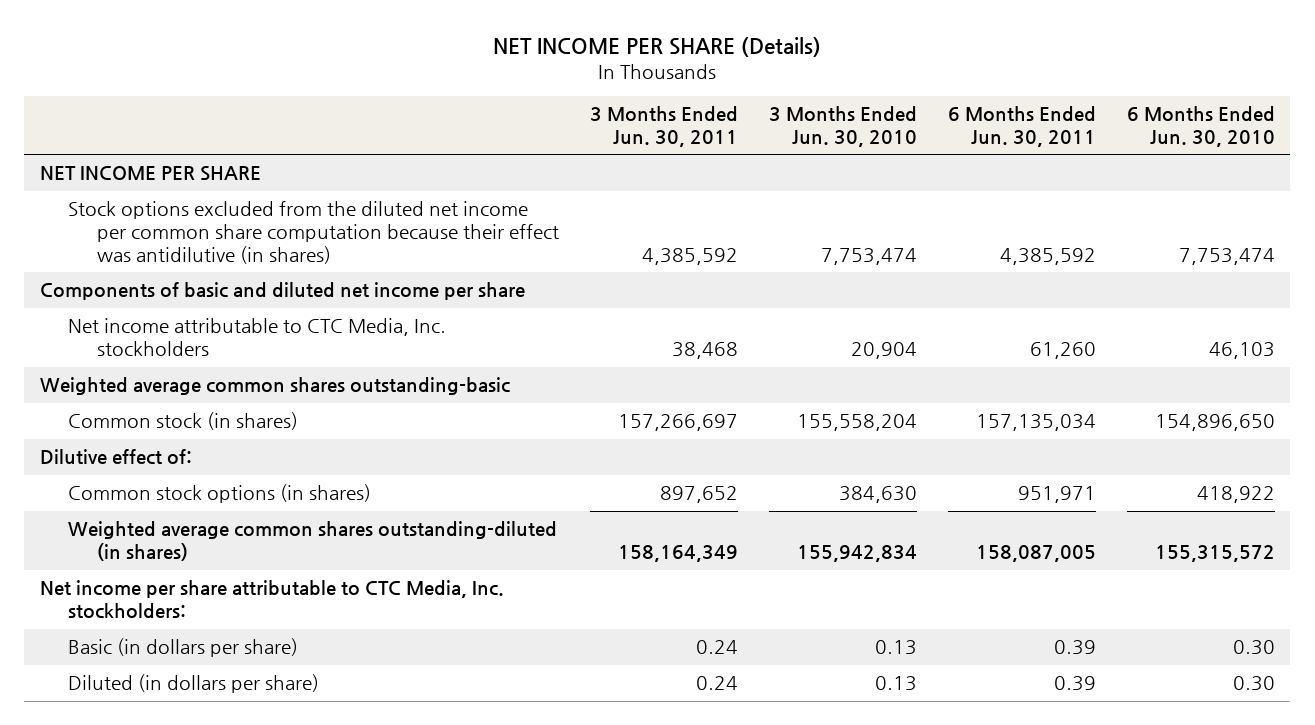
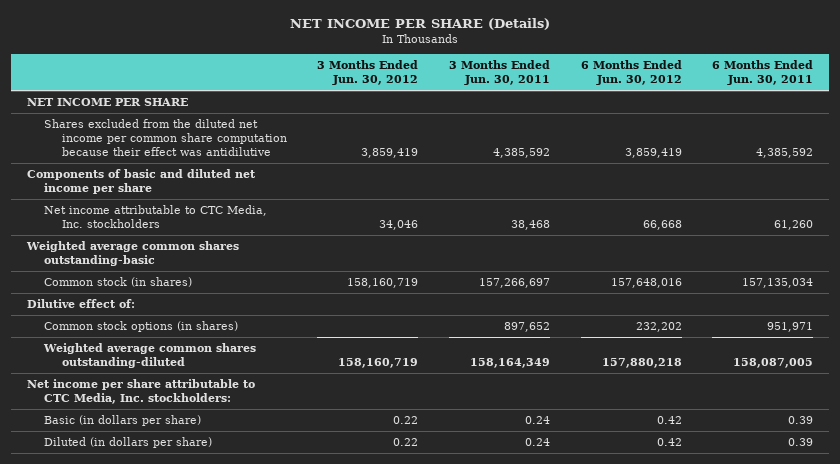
[768,106,917,147] 3 Months Ended Jun. 30, 2010 -> none
[1126,106,1275,147] 6 Months Ended Jun. 30, 2010 -> none
none -> [317,60,419,86] 3 Months Ended Jun. 30, 2012
none -> [580,60,682,86] 6 Months Ended Jun. 30, 2012
[68,201,559,264] Stock options excluded from the diluted net income per common share computation because their effect was antidilutive (in shares) -> [44,119,287,156] Shares excluded from the diluted net income per common share computation because their effect was antidilutive
[68,521,558,562] Weighted average common shares outstanding-diluted (in shares) -> [43,343,257,368] Weighted average common shares outstanding-diluted

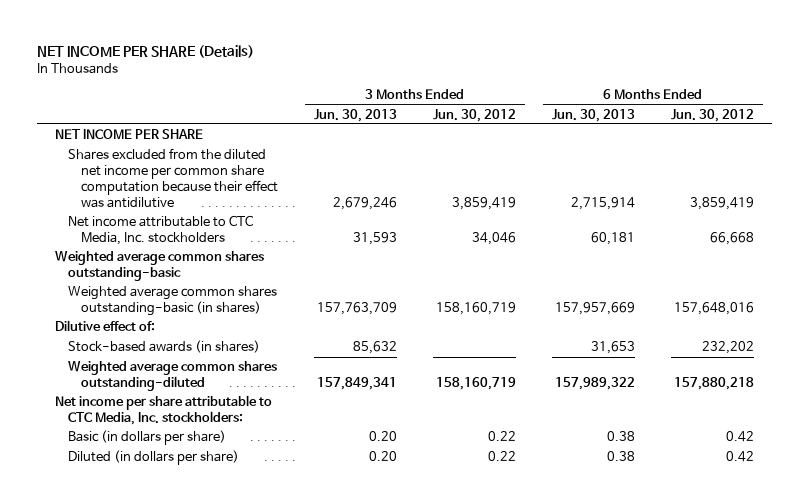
[448,60,550,86] 3 Months Ended Jun. 30, 2011 -> none
[712,60,814,86] 6 Months Ended Jun. 30, 2011 -> none
none -> [314,108,398,122] Jun. 30, 2013
none -> [552,108,636,122] Jun. 30, 2013
[26,169,256,194] Components of basic and diluted net income per share -> none
[44,277,193,288] Common stock (in shares) -> [68,286,278,317] Weighted average common shares outstanding-basic (in shares)
[44,321,239,333] Common stock options (in shares) -> [68,340,261,354] Stock-based awards (in shares)

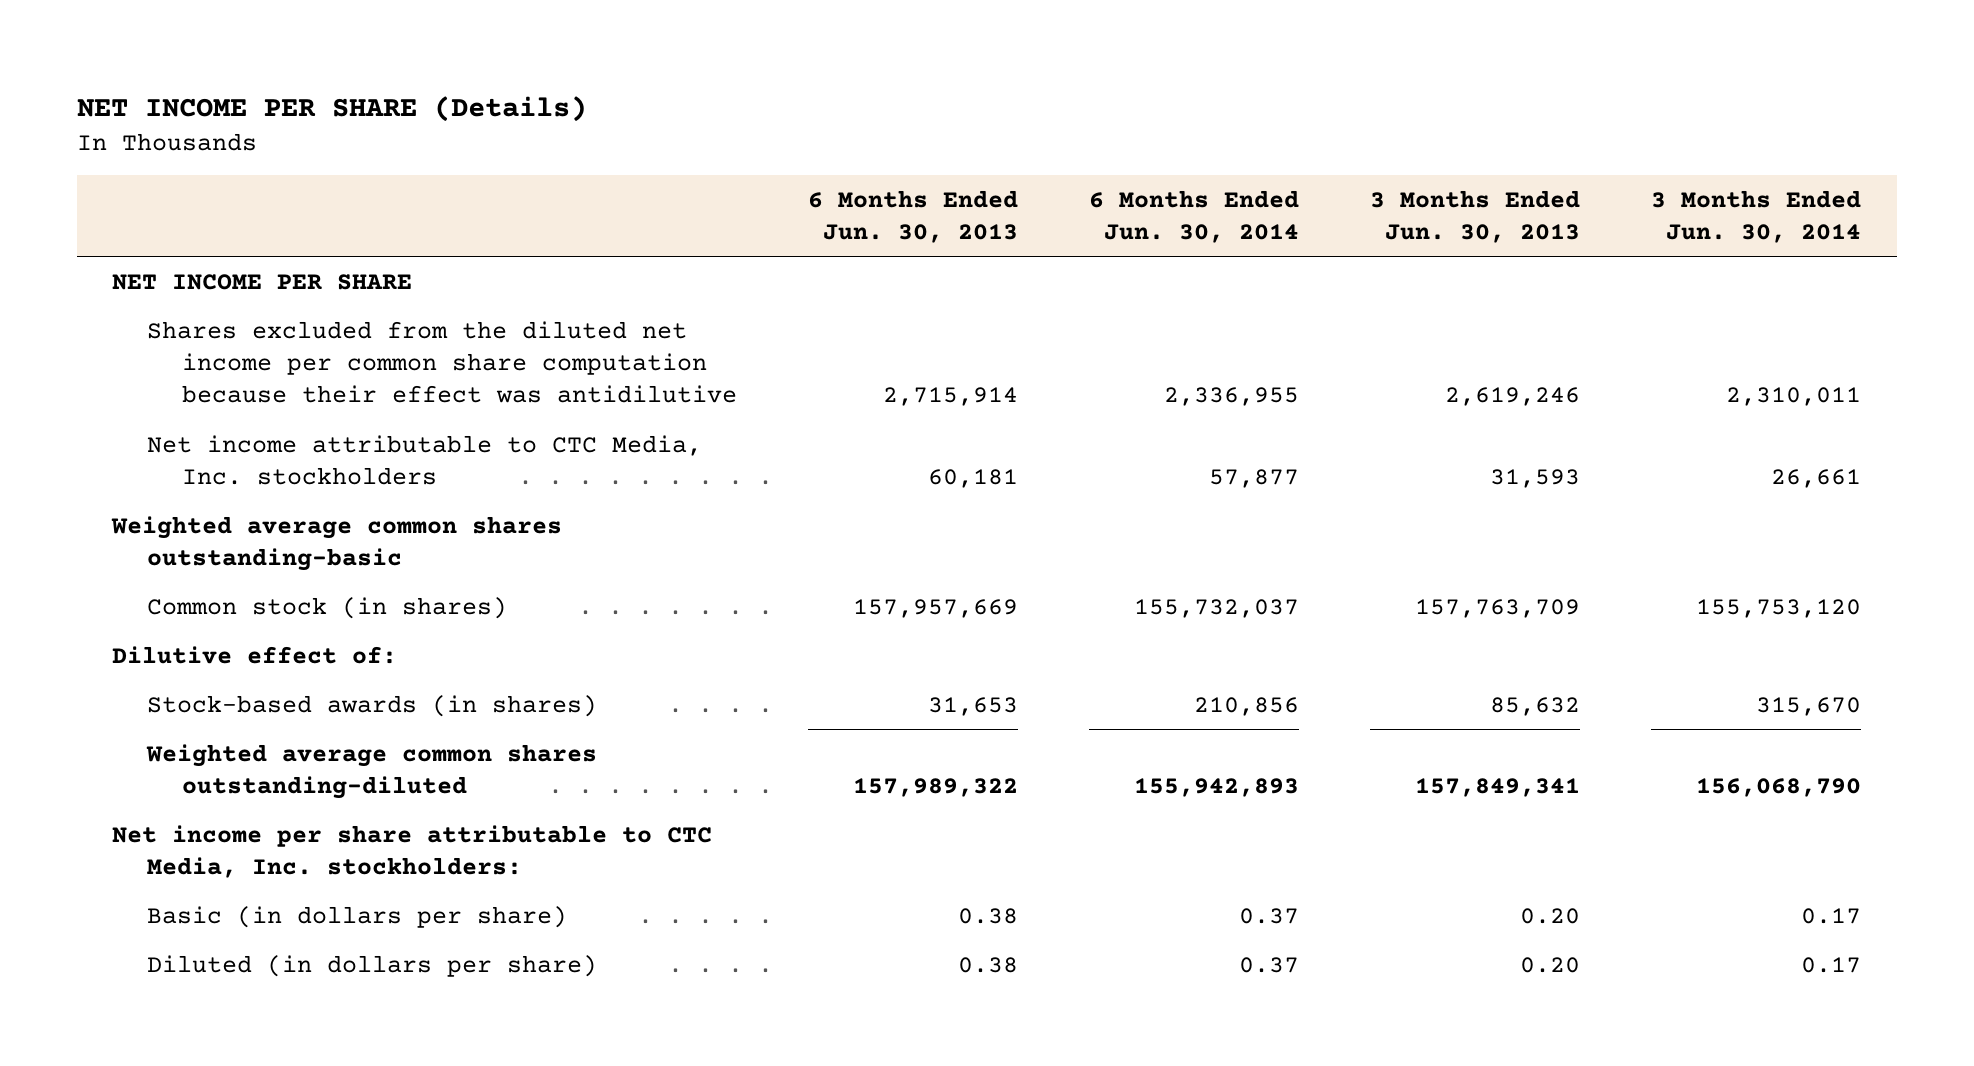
[433,108,517,122] Jun. 30, 2012 -> none
[671,108,755,122] Jun. 30, 2012 -> none
none -> [1089,189,1300,243] 6 Months Ended Jun. 30, 2014
none -> [1651,189,1862,243] 3 Months Ended Jun. 30, 2014
[333,196,398,210] 2,679,246 -> [1445,387,1581,407] 2,619,246
[68,286,278,317] Weighted average common shares outstanding-basic (in shares) -> [147,596,508,619] Common stock (in shares)

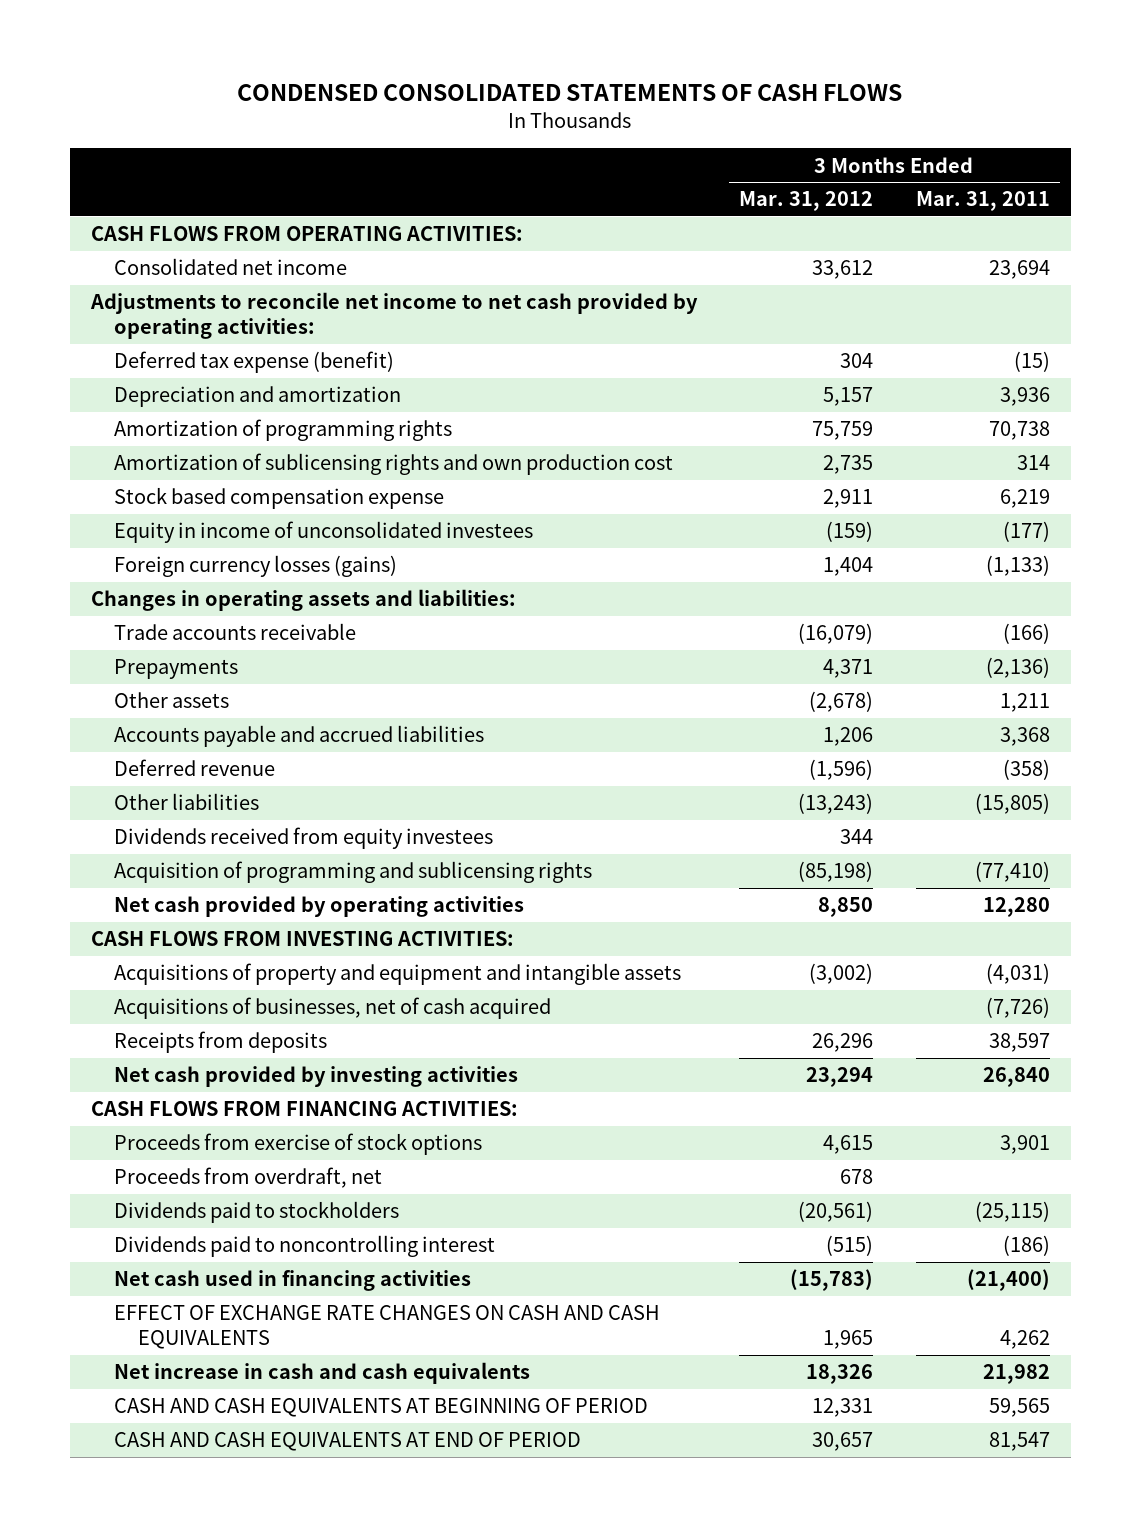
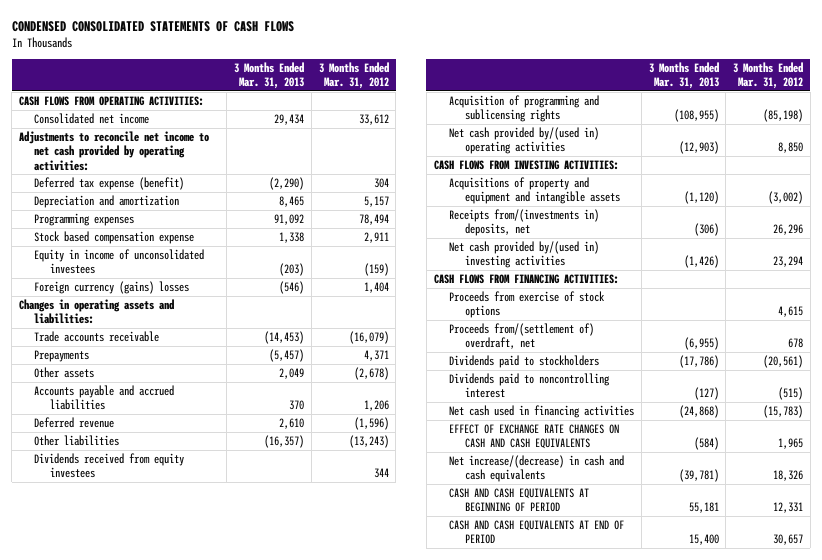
[915,191,1050,212] Mar. 31, 2011 -> none
none -> [233,62,304,90] 3 Months Ended Mar. 31, 2013
[114,419,453,442] Amortization of programming rights -> none
[114,453,674,476] Amortization of sublicensing rights and own production cost -> none
none -> [34,213,135,227] Programming expenses
[114,555,398,578] Foreign currency losses (gains) -> [34,281,190,295] Foreign currency (gains) losses
[114,896,525,918] Net cash provided by operating activities -> [449,127,600,155] Net cash provided by/(used in) operating activities
[114,997,552,1020] Acquisitions of businesses, net of cash acquired -> none
[114,1031,328,1054] Receipts from deposits -> [449,209,600,237] Receipts from/(investments in) deposits, net
[114,1066,519,1088] Net cash provided by investing activities -> [449,241,600,269] Net cash provided by/(used in) investing activities
[114,1167,383,1189] Proceeds from overdraft, net -> [449,323,595,350] Proceeds from/(settlement of) overdraft, net
[114,1362,531,1385] Net increase in cash and cash equivalents -> [449,455,625,483] Net increase/(decrease) in cash and cash equivalents

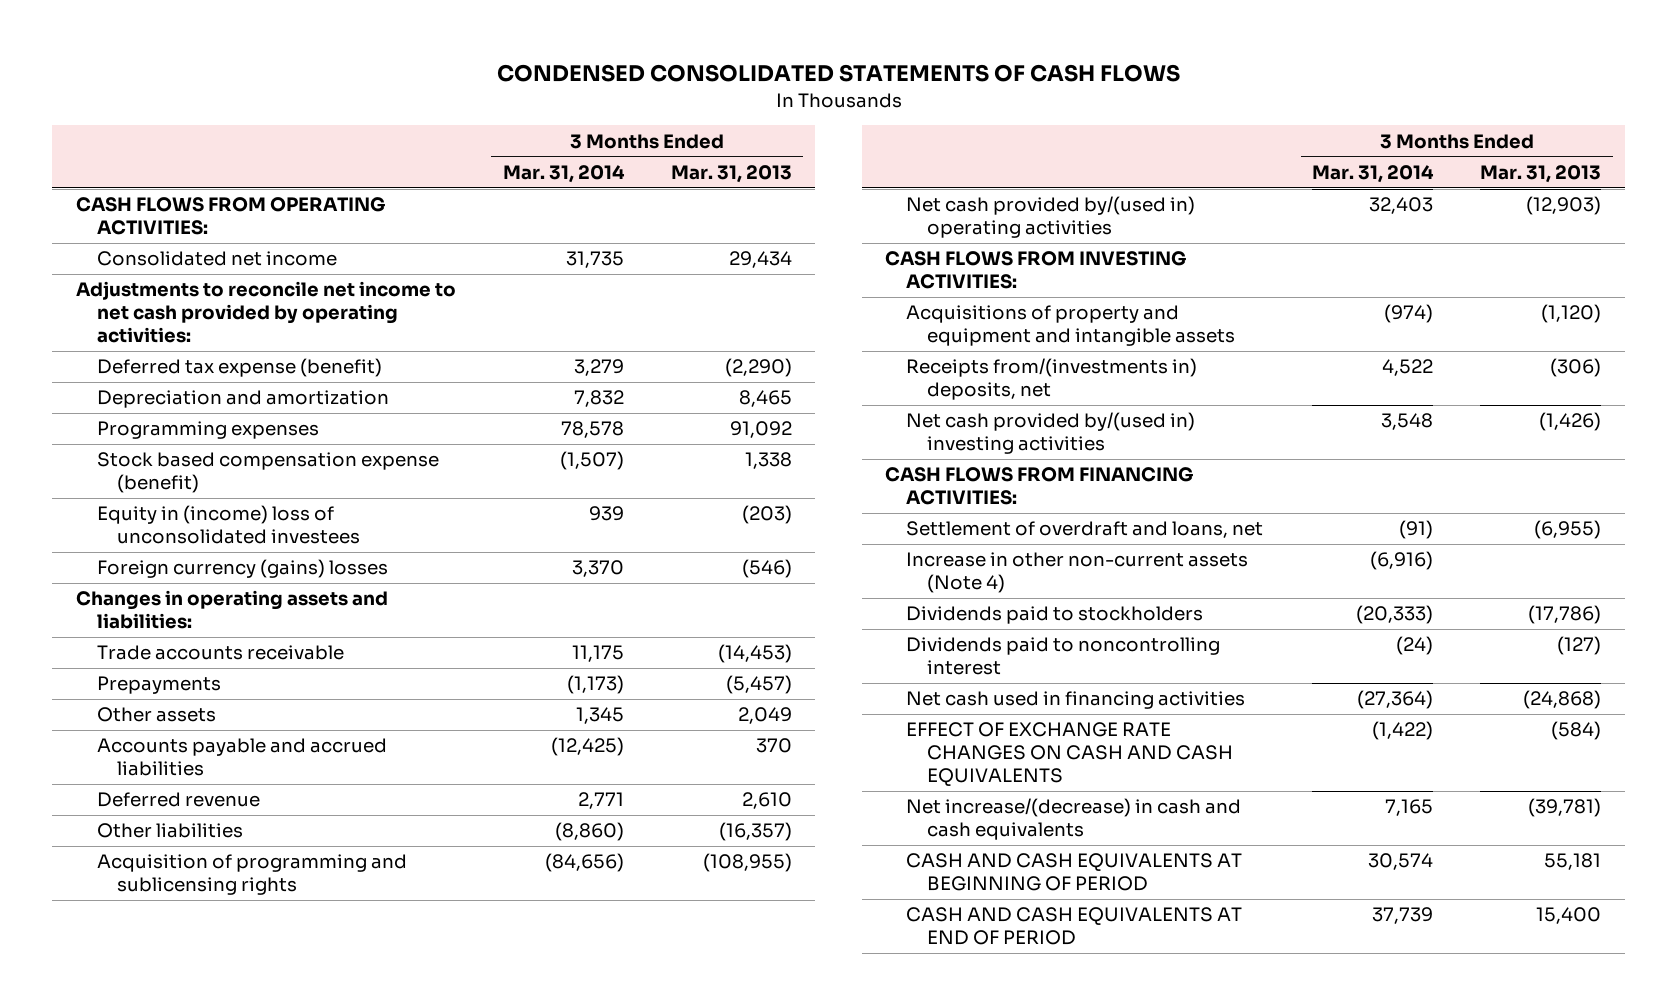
[318,62,389,90] 3 Months Ended Mar. 31, 2012 -> none
none -> [502,164,625,183] Mar. 31, 2014
[34,231,195,245] Stock based compensation expense -> [96,452,439,494] Stock based compensation expense (benefit)
[34,249,205,275] Equity in income of unconsolidated investees -> [96,505,361,545] Equity in (income) loss of unconsolidated investees
[34,453,185,479] Dividends received from equity investees -> none
[449,291,606,319] Proceeds from exercise of stock options -> none
[449,323,595,350] Proceeds from/(settlement of) overdraft, net -> [906,521,1264,539] Settlement of overdraft and loans, net
none -> [906,552,1249,594] Increase in other non-current assets (Note 4)

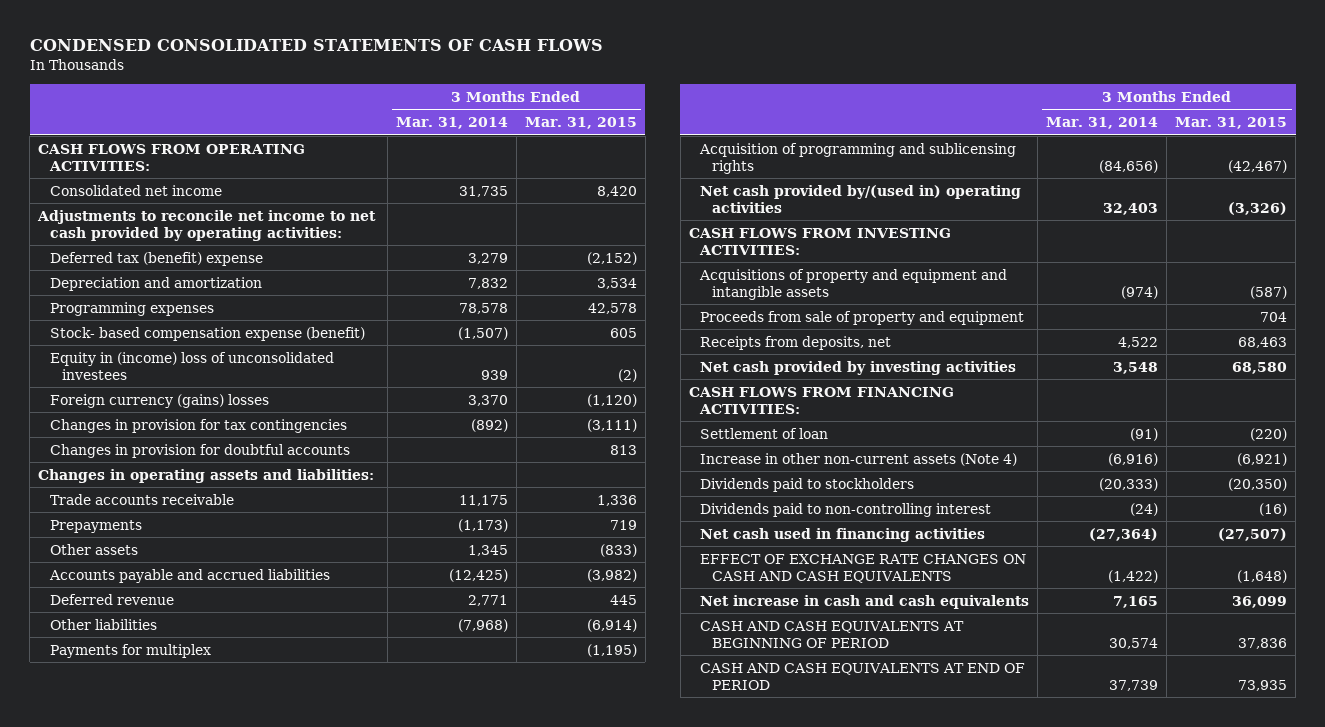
[670,164,792,183] Mar. 31, 2013 -> none
none -> [524,117,637,130] Mar. 31, 2015
[96,358,382,378] Deferred tax expense (benefit) -> [50,251,264,266] Deferred tax (benefit) expense
[96,452,439,494] Stock based compensation expense (benefit) -> [50,326,366,341] Stock- based compensation expense (benefit)
none -> [50,418,348,433] Changes in provision for tax contingencies
none -> [50,443,351,458] Changes in provision for doubtful accounts
[554,822,624,842] (8,860) -> [457,618,508,632] (7,968)
none -> [50,643,212,658] Payments for multiplex
none -> [700,310,1025,325] Proceeds from sale of property and equipment
[906,358,1198,401] Receipts from/(investments in) deposits, net -> [700,335,892,350] Receipts from deposits, net
[906,412,1196,455] Net cash provided by/(used in) investing activities -> [700,360,1017,375] Net cash provided by investing activities
[906,521,1264,539] Settlement of overdraft and loans, net -> [700,427,829,439] Settlement of loan
[906,637,1221,676] Dividends paid to noncontrolling interest -> [700,502,992,517] Dividends paid to non-controlling interest
[906,798,1242,841] Net increase/(decrease) in cash and cash equivalents -> [700,594,1030,609] Net increase in cash and cash equivalents

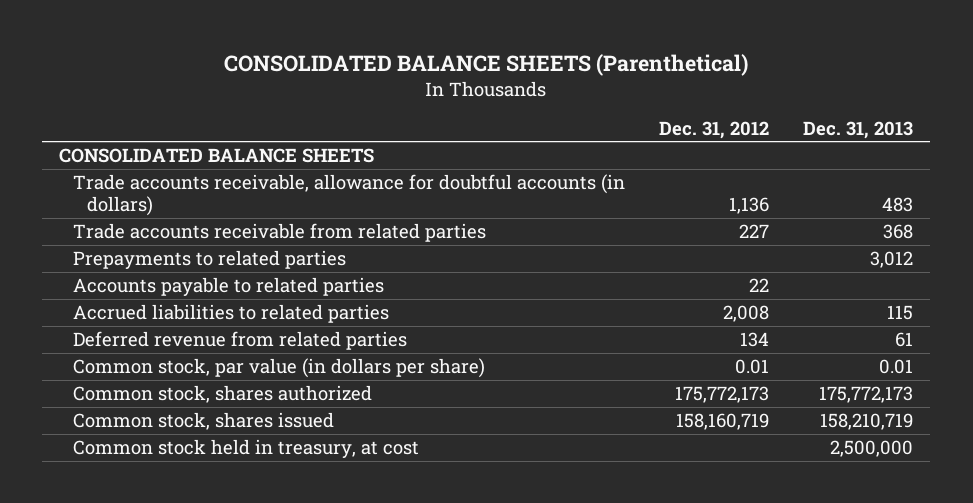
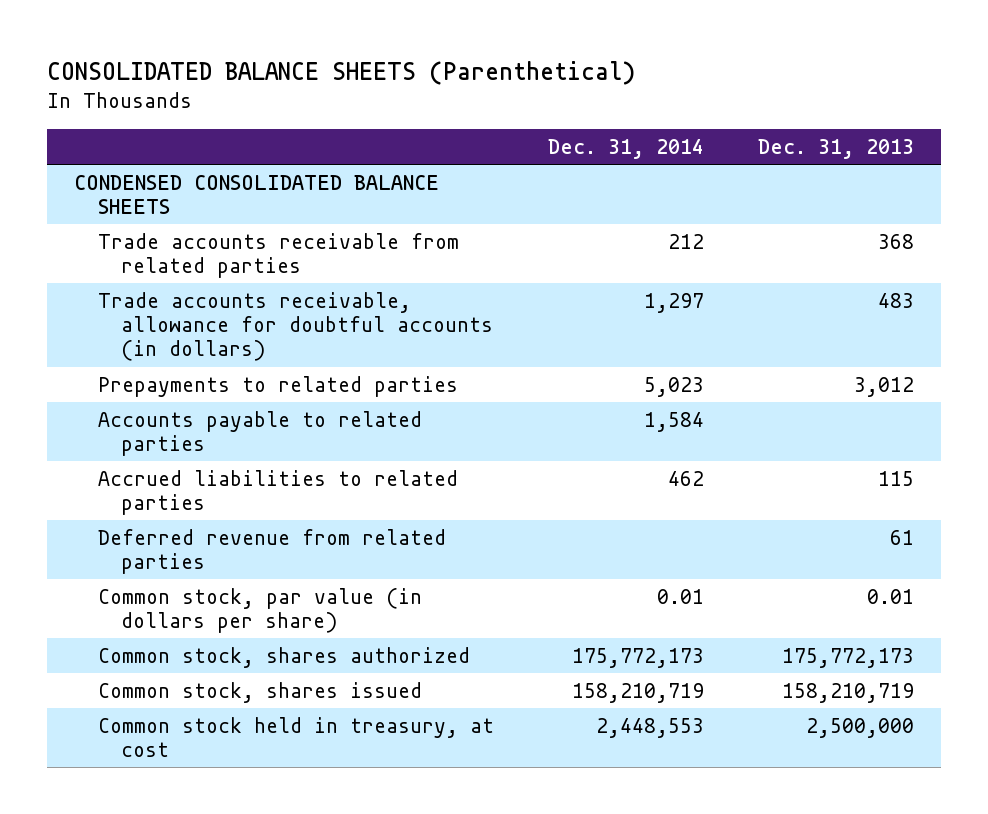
[659,120,770,139] Dec. 31, 2012 -> none
none -> [547,138,704,159] Dec. 31, 2014
[59,148,375,164] CONSOLIDATED BALANCE SHEETS -> [74,174,440,215] CONDENSED CONSOLIDATED BALANCE SHEETS
[73,174,626,217] Trade accounts receivable, allowance for doubtful accounts (in dollars) -> [97,291,493,362] Trade accounts receivable, allowance for doubtful accounts (in dollars)

